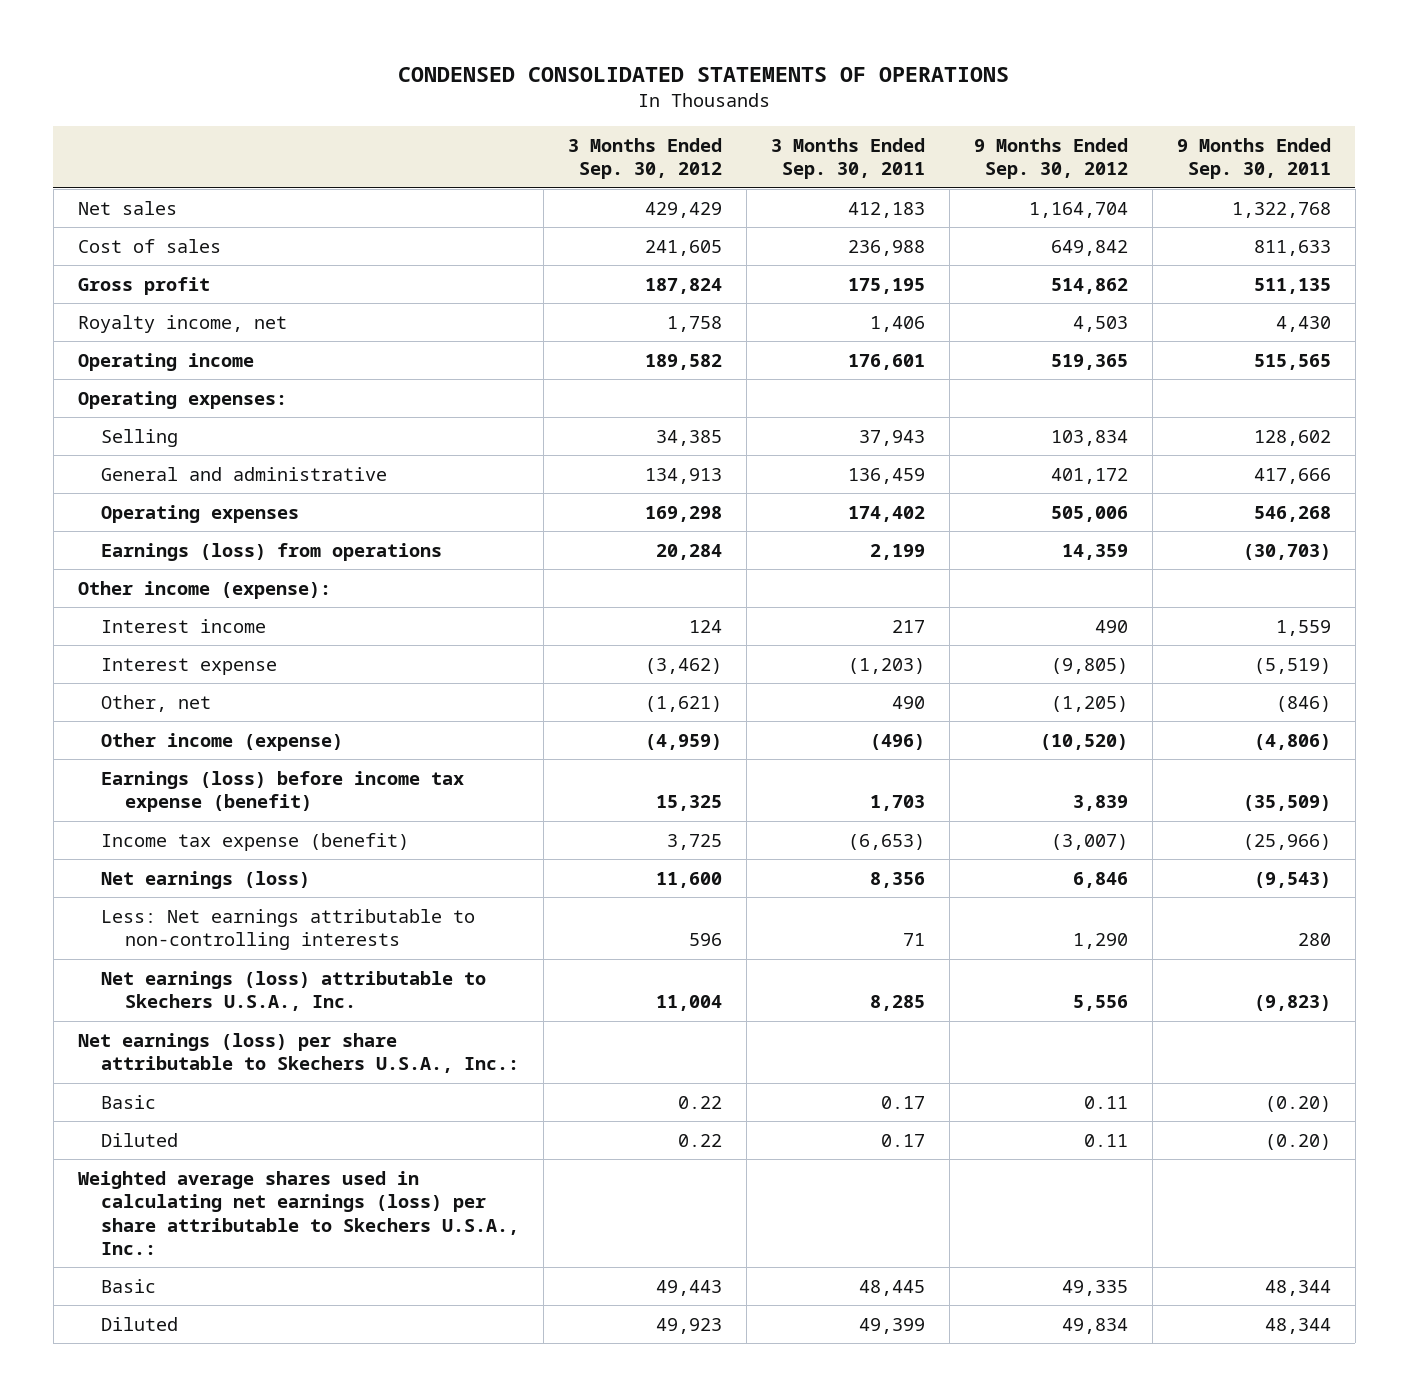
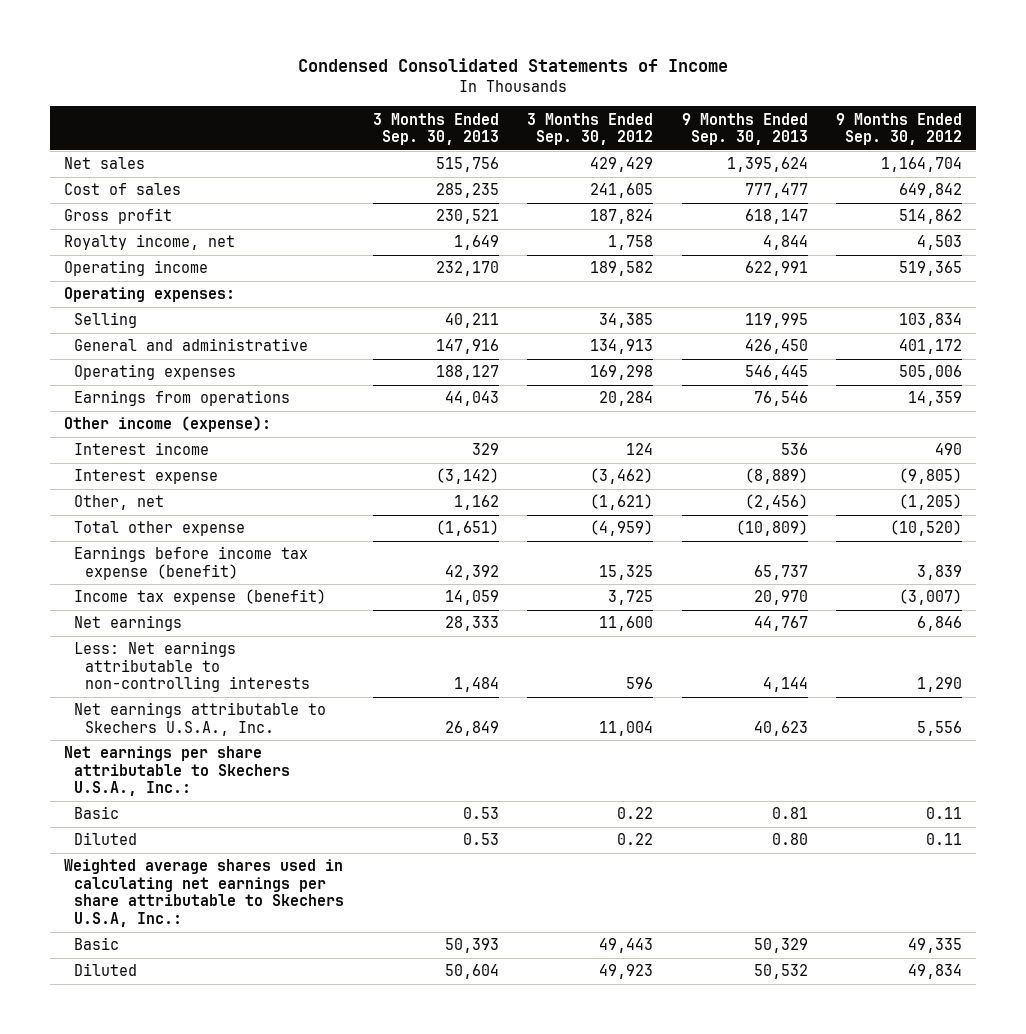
[398,67,1010,83] CONDENSED CONSOLIDATED STATEMENTS OF OPERATIONS -> [297,58,728,73] Condensed Consolidated Statements of Income
[771,137,926,180] 3 Months Ended Sep. 30, 2011 -> none
[1176,137,1331,180] 9 Months Ended Sep. 30, 2011 -> none
none -> [372,112,499,146] 3 Months Ended Sep. 30, 2013
none -> [681,112,808,146] 9 Months Ended Sep. 30, 2013
[101,542,443,561] Earnings (loss) from operations -> [74,390,291,407] Earnings from operations
[101,732,344,751] Other income (expense) -> [74,521,246,537] Total other expense
[101,770,465,813] Earnings (loss) before income tax expense (benefit) -> [74,546,309,580] Earnings before income tax expense (benefit)
[101,870,311,889] Net earnings (loss) -> [74,615,183,632] Net earnings
[101,970,487,1012] Net earnings (loss) attributable to Skechers U.S.A., Inc. -> [74,702,327,736] Net earnings attributable to Skechers U.S.A., Inc.
[77,1032,520,1074] Net earnings (loss) per share attributable to Skechers U.S.A., Inc.: -> [63,746,291,797] Net earnings per share attributable to Skechers U.S.A., Inc.:
[77,1170,520,1256] Weighted average shares used in calculating net earnings (loss) per share attributable to Skechers U.S.A., Inc.: -> [63,859,345,927] Weighted average shares used in calculating net earnings per share attributable to Skechers U.S.A, Inc.:

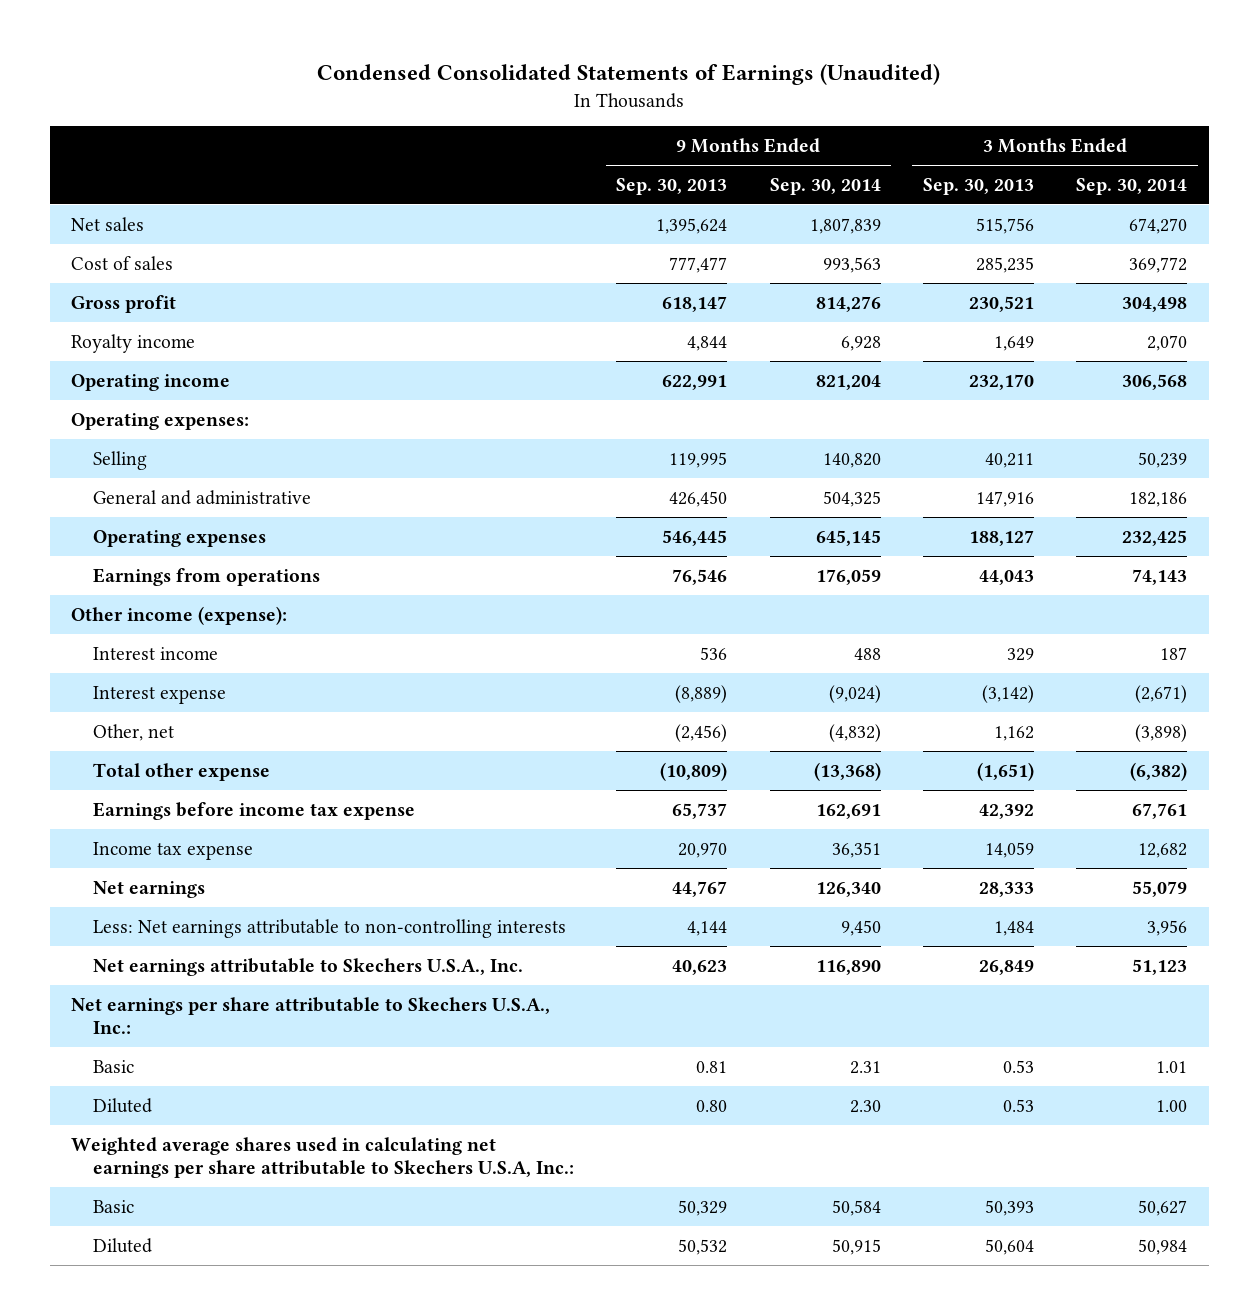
[297,58,728,73] Condensed Consolidated Statements of Income -> [317,64,941,86] Condensed Consolidated Statements of Earnings (Unaudited)
[527,112,654,146] 3 Months Ended Sep. 30, 2012 -> none
[836,112,963,146] 9 Months Ended Sep. 30, 2012 -> none
none -> [769,177,881,195] Sep. 30, 2014
none -> [1076,177,1188,195] Sep. 30, 2014
[63,234,235,251] Royalty income, net -> [71,333,196,353] Royalty income
[74,546,309,580] Earnings before income tax expense (benefit) -> [92,801,415,820] Earnings before income tax expense
[74,589,327,606] Income tax expense (benefit) -> [92,841,253,860] Income tax expense

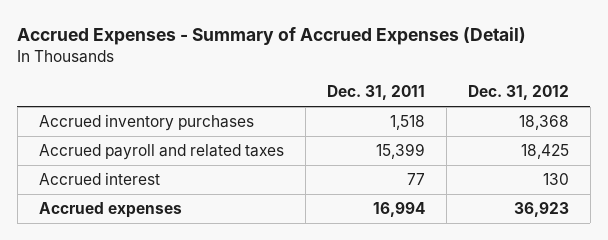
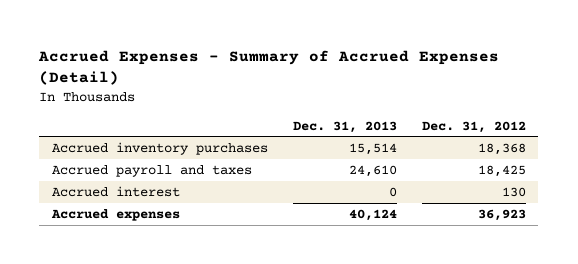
[326,85,425,101] Dec. 31, 2011 -> none
none -> [292,120,397,133] Dec. 31, 2013
[38,144,284,161] Accrued payroll and related taxes -> [51,164,252,177] Accrued payroll and taxes

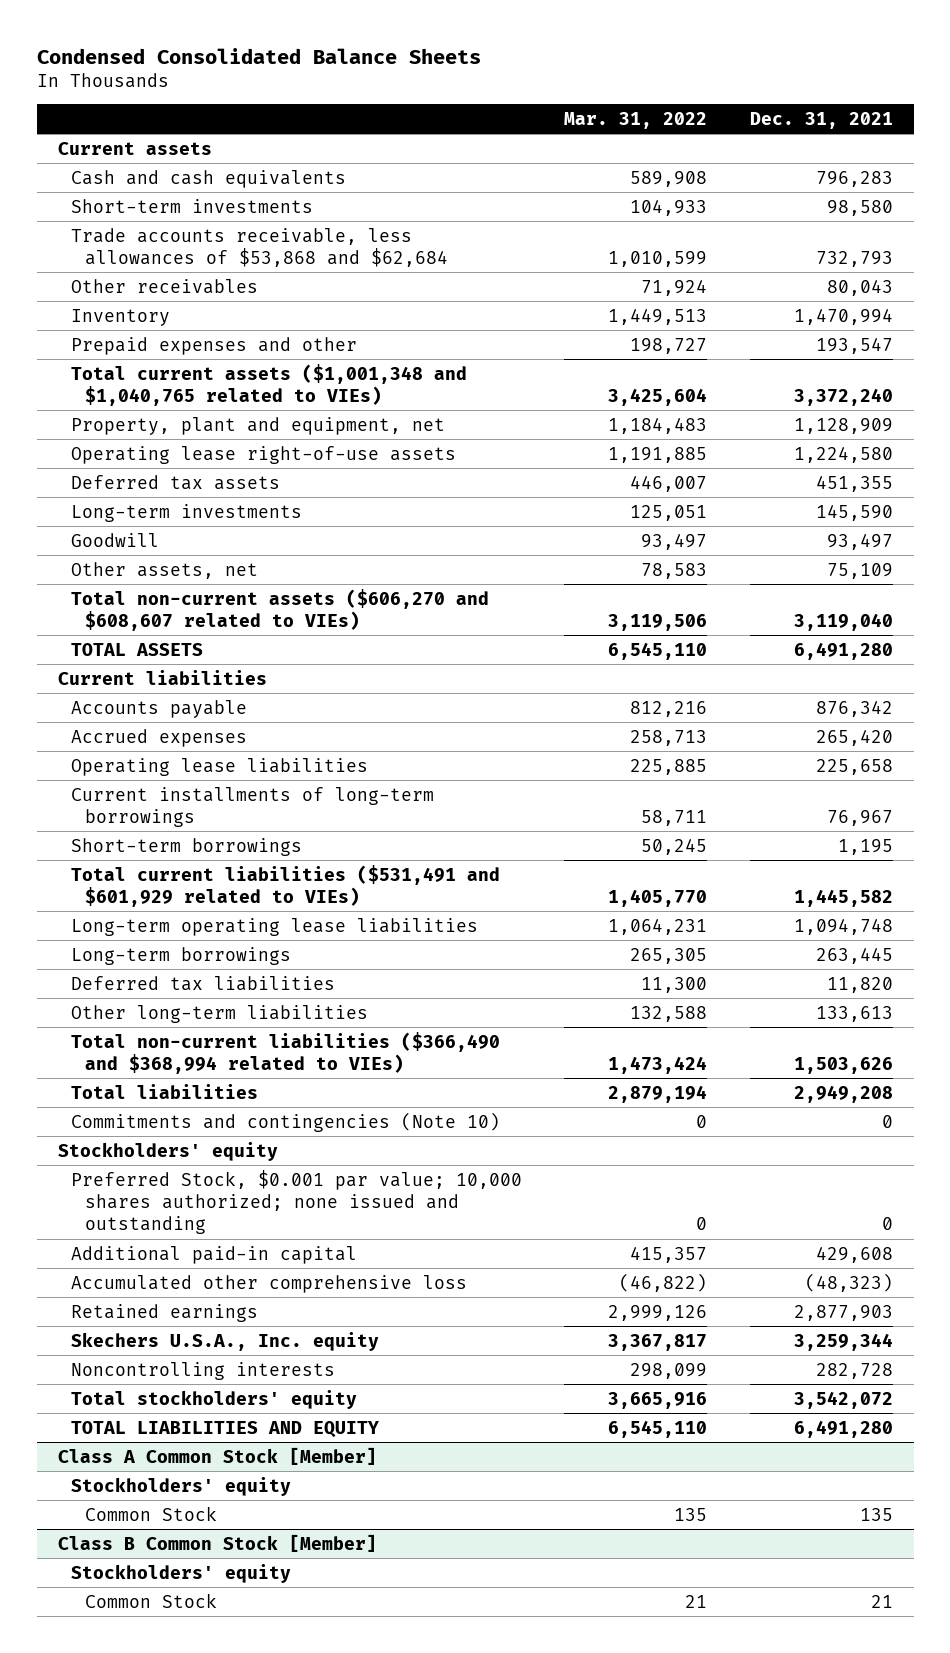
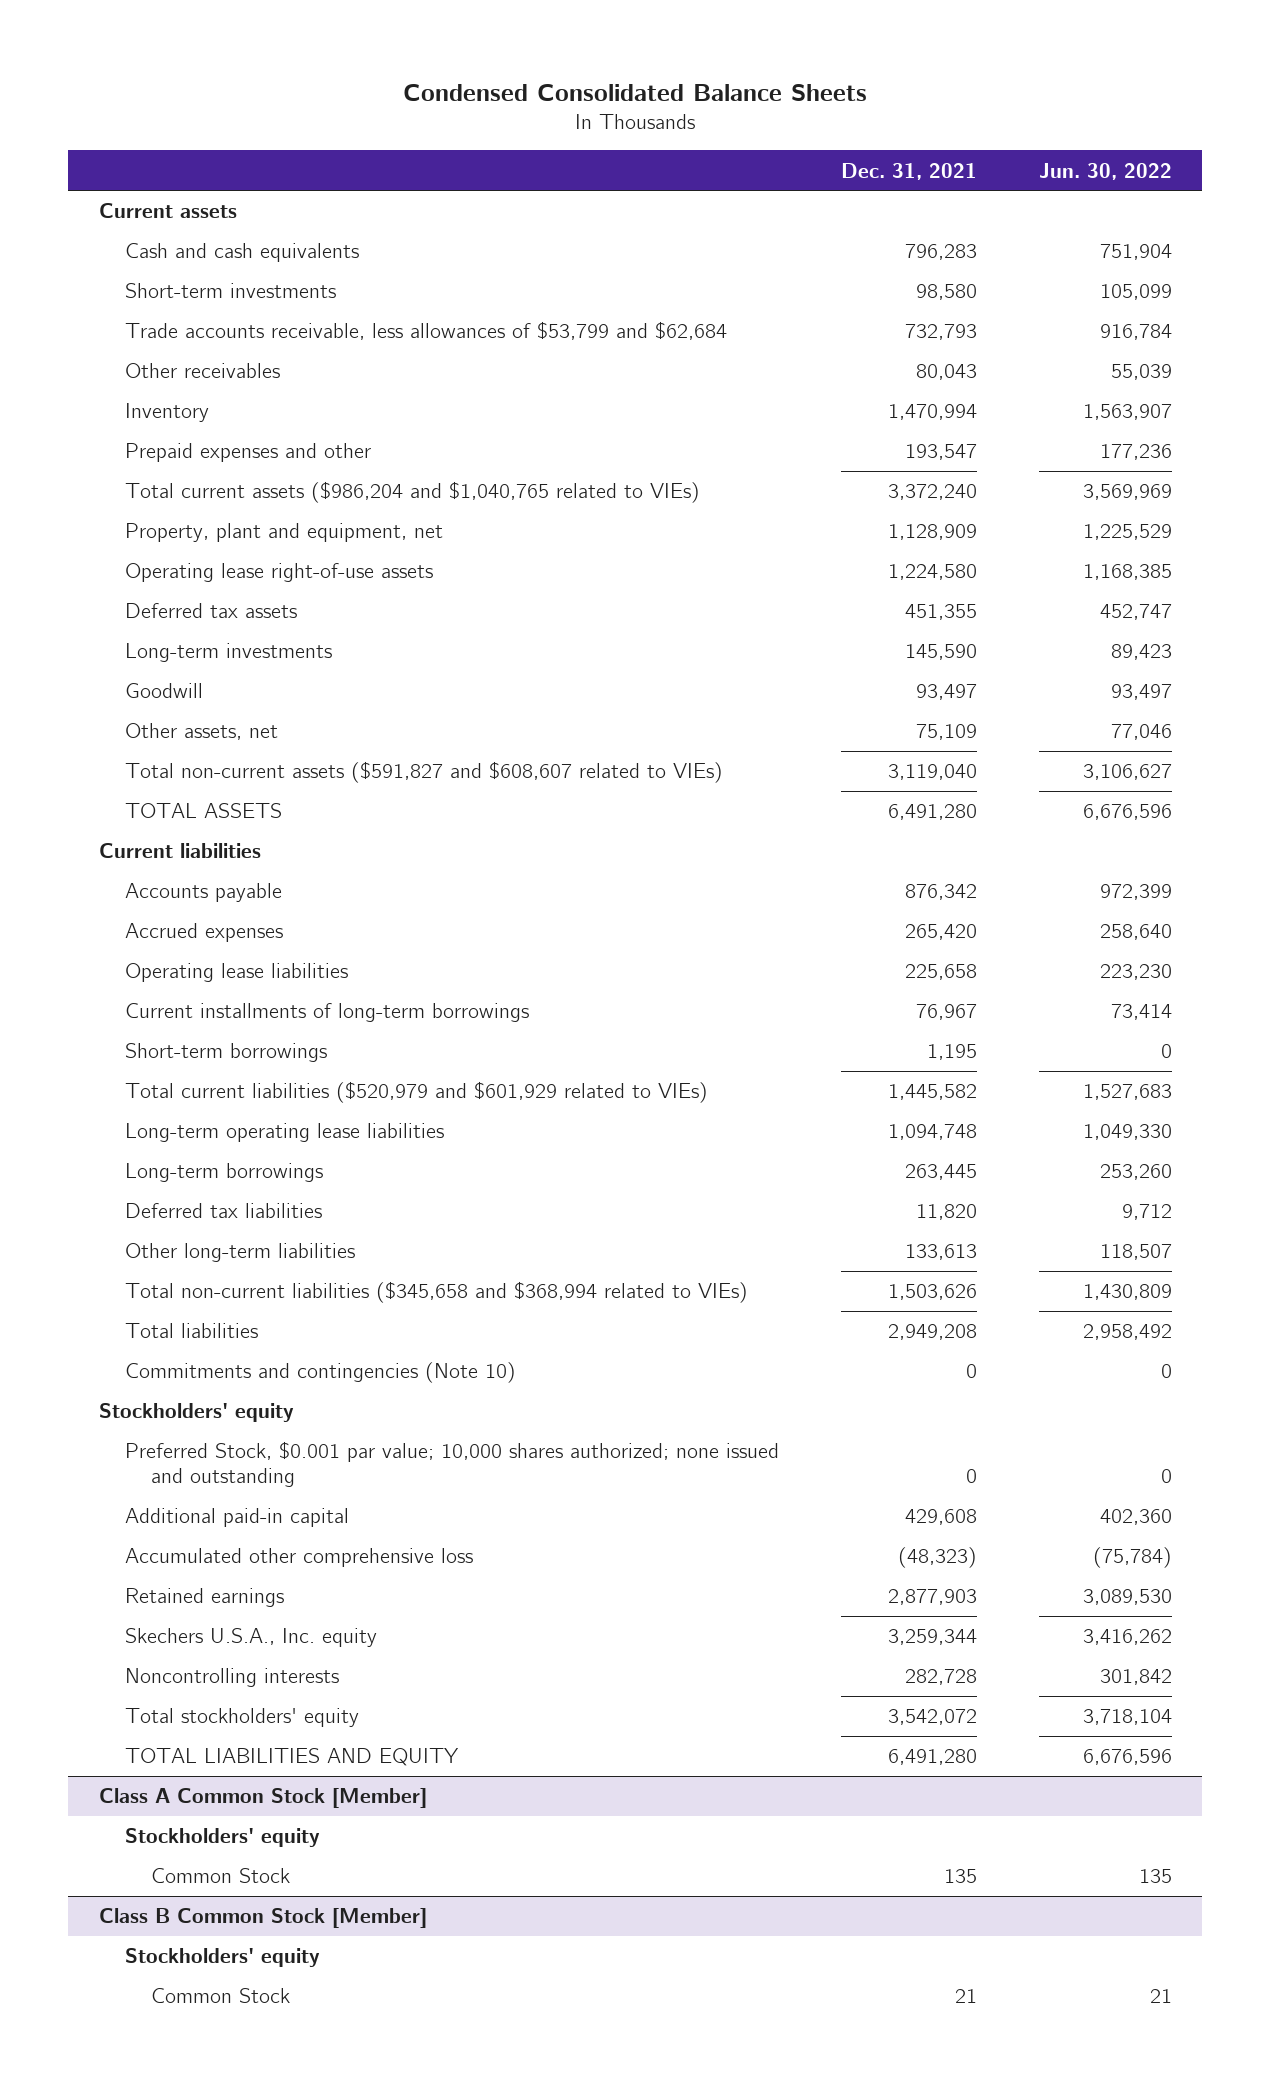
[564,111,708,129] Mar. 31, 2022 -> none
none -> [1038,162,1172,180] Jun. 30, 2022
[71,227,448,268] Trade accounts receivable, less allowances of $53,868 and $62,684 -> [124,321,727,341] Trade accounts receivable, less allowances of $53,799 and $62,684
[71,363,468,407] Total current assets ($1,001,348 and $1,040,765 related to VIEs) -> [124,481,700,504] Total current assets ($986,204 and $1,040,765 related to VIEs)
[71,588,490,632] Total non-current assets ($606,270 and $608,607 related to VIEs) -> [124,761,723,784] Total non-current assets ($591,827 and $608,607 related to VIEs)
[71,864,501,908] Total current liabilities ($531,491 and $601,929 related to VIEs) -> [124,1081,708,1104] Total current liabilities ($520,979 and $601,929 related to VIEs)
[71,1031,501,1075] Total non-current liabilities ($366,490 and $368,994 related to VIEs) -> [124,1281,748,1304] Total non-current liabilities ($345,658 and $368,994 related to VIEs)

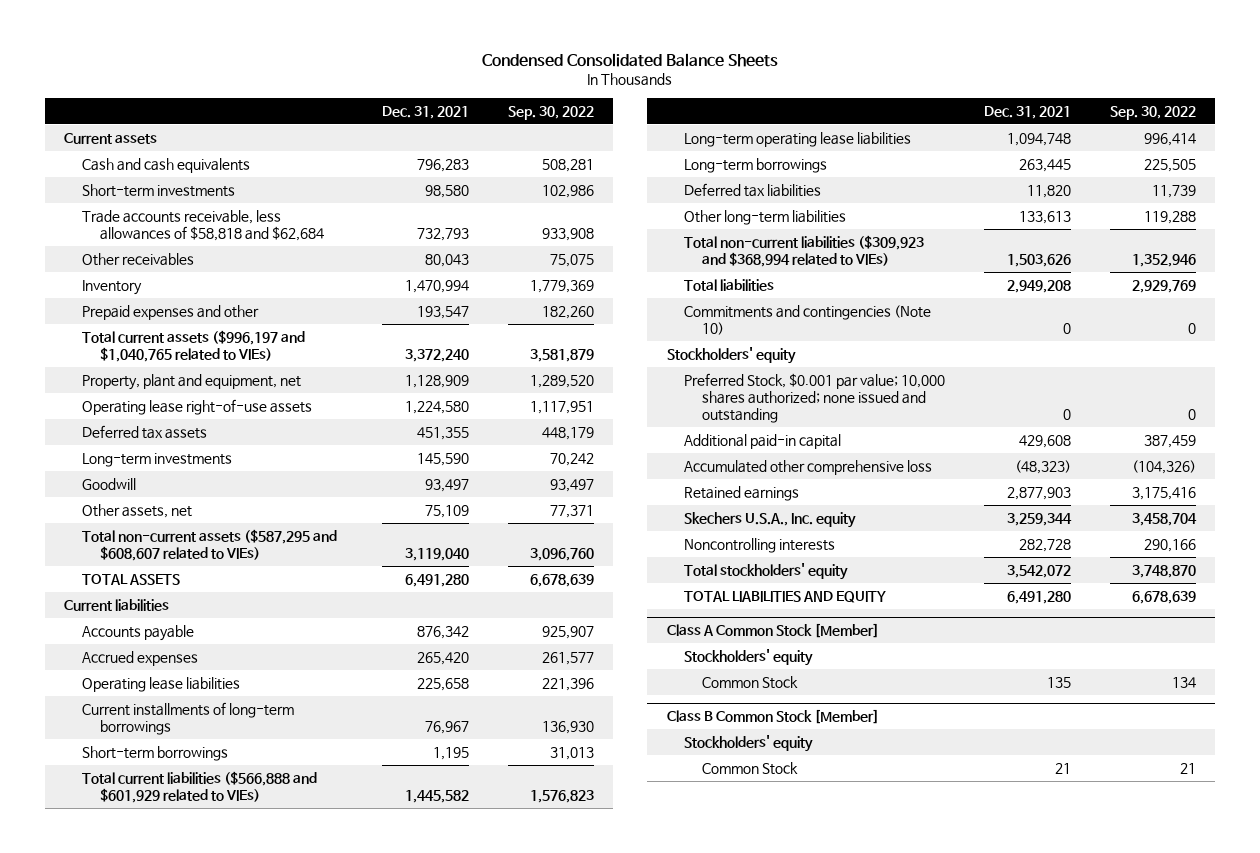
[1038,162,1172,180] Jun. 30, 2022 -> none
none -> [507,105,594,120] Sep. 30, 2022
[124,321,727,341] Trade accounts receivable, less allowances of $53,799 and $62,684 -> [81,209,324,242] Trade accounts receivable, less allowances of $58,818 and $62,684
[124,481,700,504] Total current assets ($986,204 and $1,040,765 related to VIEs) -> [81,329,305,363] Total current assets ($996,197 and $1,040,765 related to VIEs)
[124,761,723,784] Total non-current assets ($591,827 and $608,607 related to VIEs) -> [81,528,337,562] Total non-current assets ($587,295 and $608,607 related to VIEs)
[124,1081,708,1104] Total current liabilities ($520,979 and $601,929 related to VIEs) -> [81,770,317,804] Total current liabilities ($566,888 and $601,929 related to VIEs)
[124,1281,748,1304] Total non-current liabilities ($345,658 and $368,994 related to VIEs) -> [684,234,925,268] Total non-current liabilities ($309,923 and $368,994 related to VIEs)

